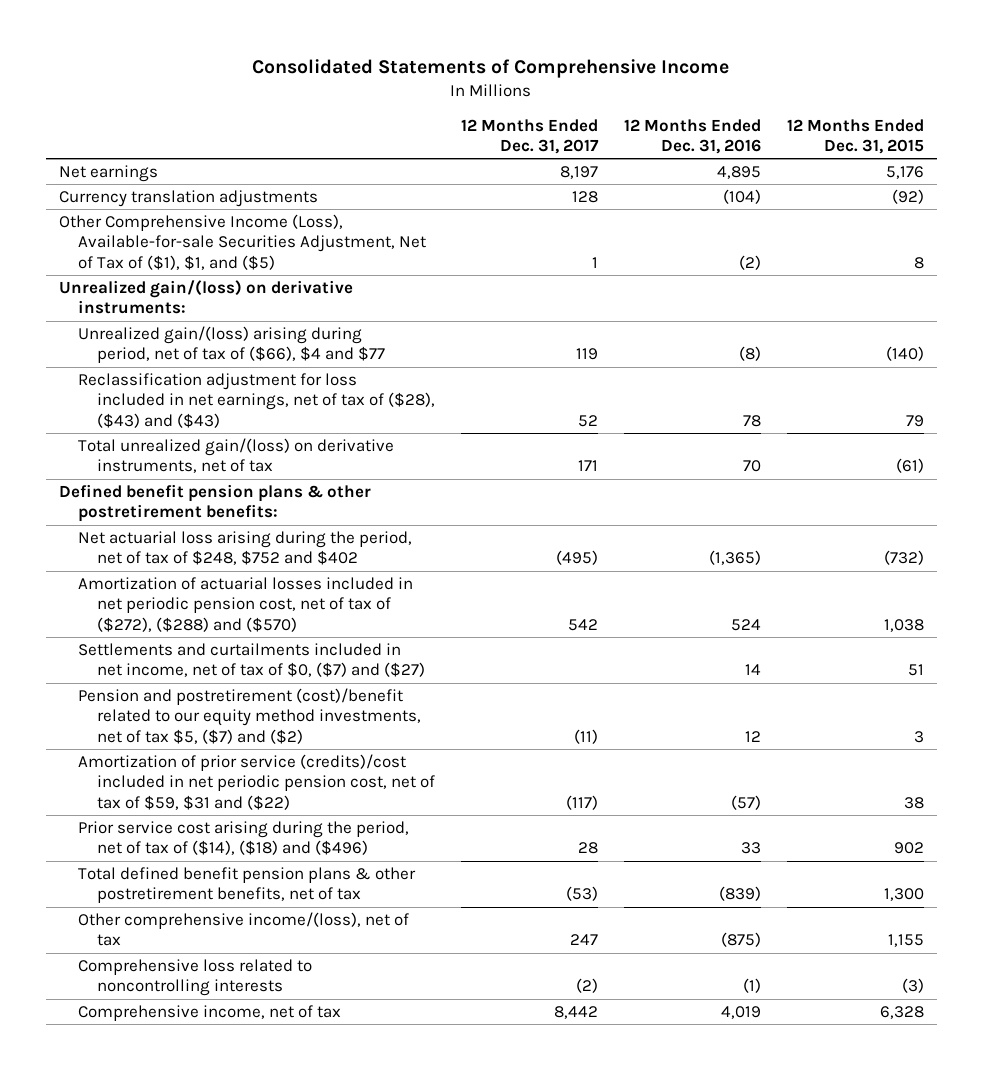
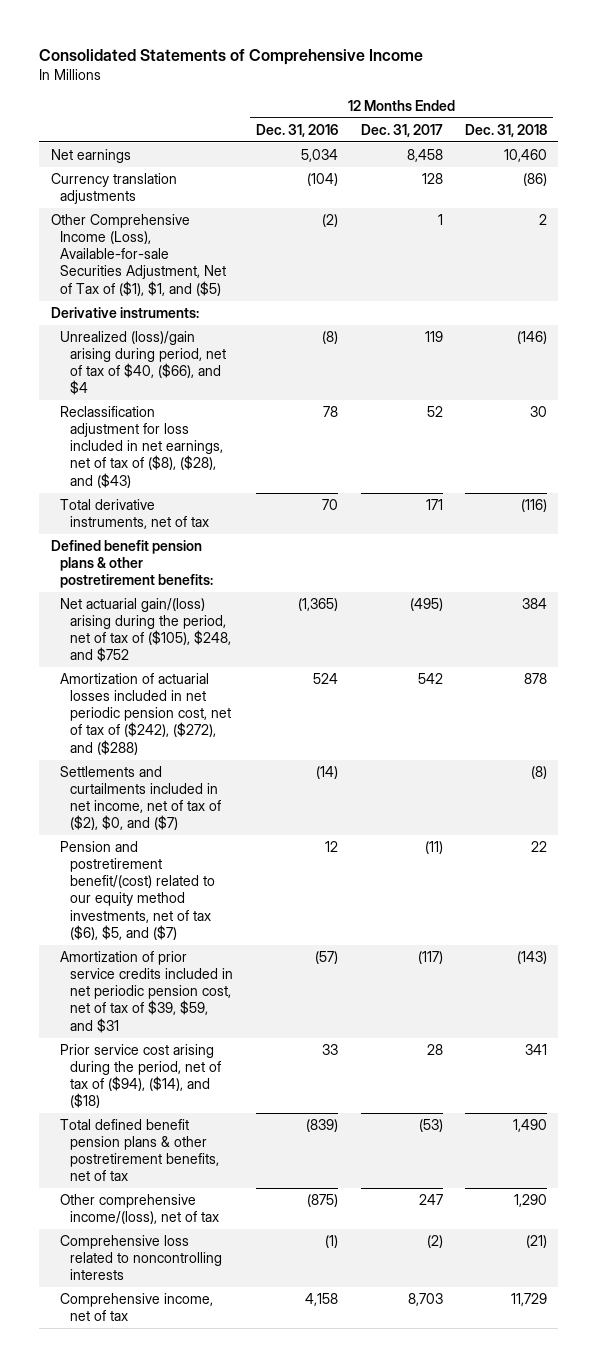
[786,118,924,155] 12 Months Ended Dec. 31, 2015 -> none
none -> [465,123,548,137] Dec. 31, 2018
[559,165,598,179] 8,197 -> [406,149,443,163] 8,458
[716,165,761,179] 4,895 -> [300,149,338,163] 5,034
[58,279,353,315] Unrealized gain/(loss) on derivative instruments: -> [50,307,199,319] Derivative instruments:
[77,325,385,364] Unrealized gain/(loss) arising during period, net of tax of ($66), $4 and $77 -> [60,331,227,396] Unrealized (loss)/gain arising during period, net of tax of $40, ($66), and $4
[77,372,435,428] Reclassification adjustment for loss included in net earnings, net of tax of ($28), ($43) and ($43) -> [60,406,224,488] Reclassification adjustment for loss included in net earnings, net of tax of ($8), ($28), and ($43)
[77,437,394,474] Total unrealized gain/(loss) on derivative instruments, net of tax -> [60,499,210,530] Total derivative instruments, net of tax
[77,530,412,566] Net actuarial loss arising during the period, net of tax of $248, $752 and $402 -> [60,598,232,663] Net actuarial gain/(loss) arising during the period, net of tax of ($105), $248, and $752
[77,576,413,632] Amortization of actuarial losses included in net periodic pension cost, net of tax of ($272), ($288) and ($570) -> [60,673,232,755] Amortization of actuarial losses included in net periodic pension cost, net of tax of ($242), ($272), and ($288)
[77,642,425,678] Settlements and curtailments included in net income, net of tax of $0, ($7) and ($27) -> [60,766,222,831] Settlements and curtailments included in net income, net of tax of ($2), $0, and ($7)
[744,664,761,676] 14 -> [315,766,338,780] (14)
[77,687,421,744] Pension and postretirement (cost)/benefit related to our equity method investments, net of tax $5, ($7) and ($2) -> [60,841,216,940] Pension and postretirement benefit/(cost) related to our equity method investments, net of tax ($6), $5, and ($7)
[77,753,435,810] Amortization of prior service (credits)/cost included in net periodic pension cost, net of tax of $59, $31 and ($22) -> [60,951,234,1033] Amortization of prior service credits included in net periodic pension cost, net of tax of $39, $59, and $31
[77,820,409,856] Prior service cost arising during the period, net of tax of ($14), ($18) and ($496) -> [60,1044,222,1109] Prior service cost arising during the period, net of tax of ($94), ($14), and ($18)
[553,1005,598,1019] 8,442 -> [407,1293,443,1307] 8,703
[720,1005,761,1019] 4,019 -> [304,1293,338,1307] 4,158

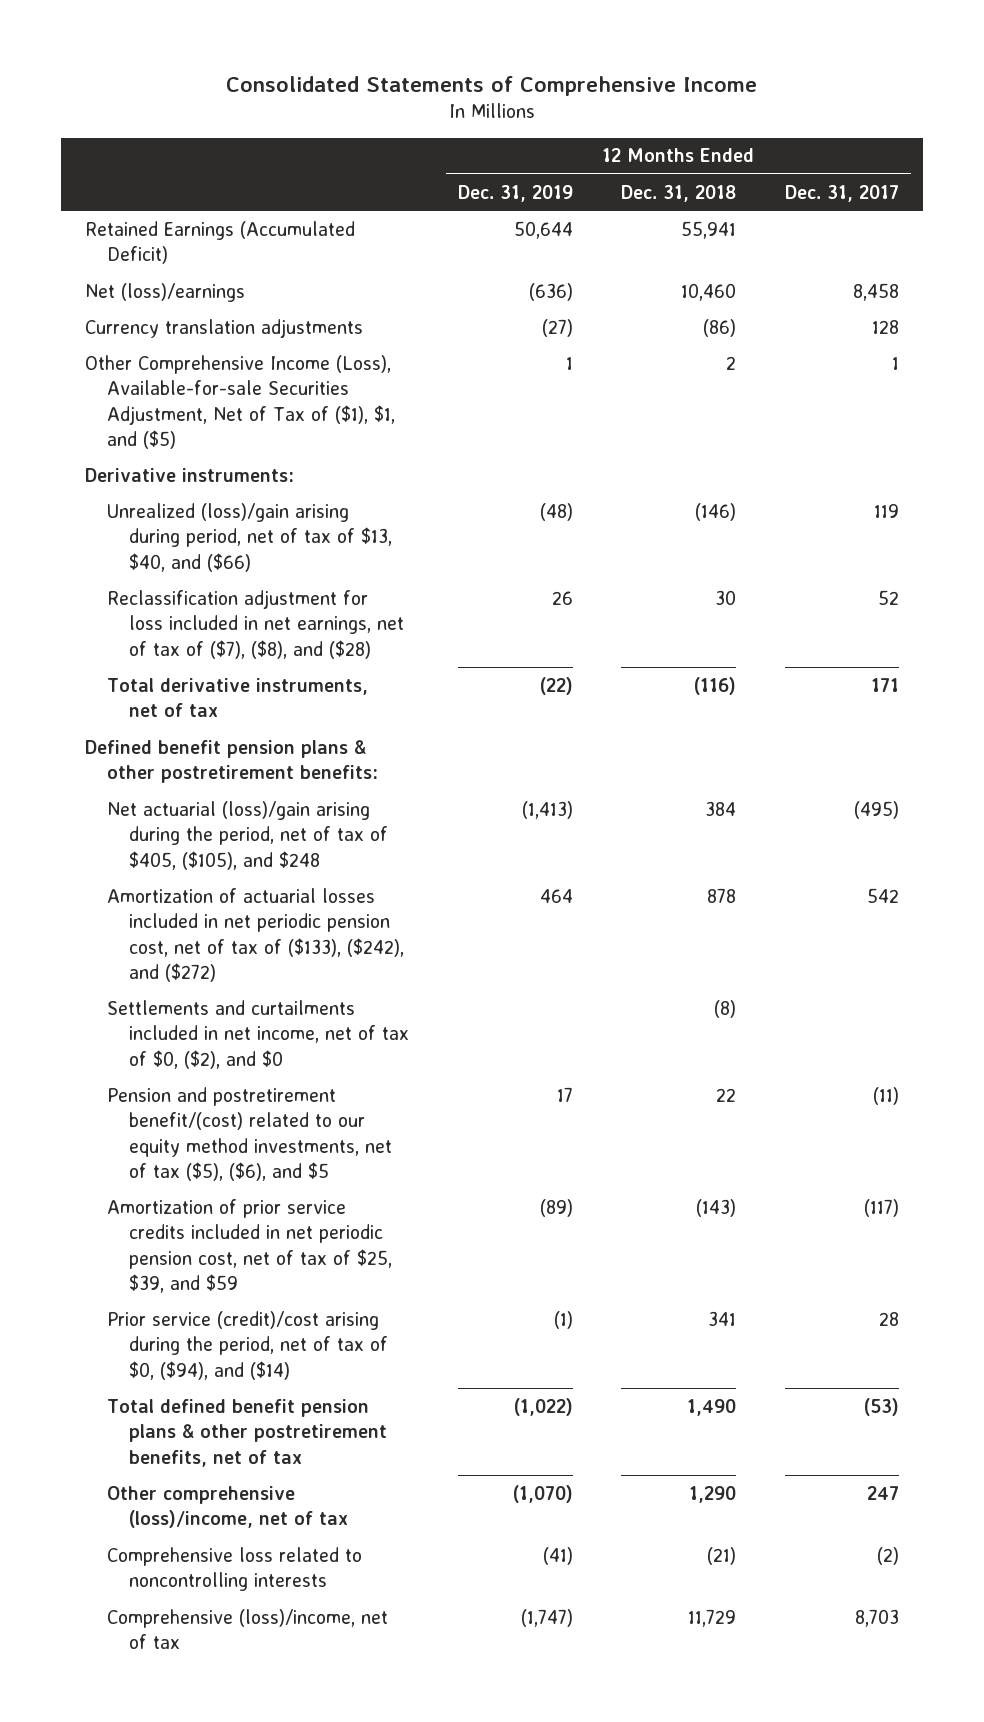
[255,123,338,137] Dec. 31, 2016 -> none
none -> [457,184,573,202] Dec. 31, 2019
none -> [85,220,356,265] Retained Earnings (Accumulated Deficit)
[50,149,131,164] Net earnings -> [85,282,246,302] Net (loss)/earnings
[60,331,227,396] Unrealized (loss)/gain arising during period, net of tax of $40, ($66), and $4 -> [107,502,393,572] Unrealized (loss)/gain arising during period, net of tax of $13, $40, and ($66)
[60,406,224,488] Reclassification adjustment for loss included in net earnings, net of tax of ($8), ($28), and ($43) -> [107,589,405,659] Reclassification adjustment for loss included in net earnings, net of tax of ($7), ($8), and ($28)
[60,598,232,663] Net actuarial gain/(loss) arising during the period, net of tax of ($105), $248, and $752 -> [107,800,389,870] Net actuarial (loss)/gain arising during the period, net of tax of $405, ($105), and $248
[60,673,232,755] Amortization of actuarial losses included in net periodic pension cost, net of tax of ($242), ($272), and ($288) -> [107,887,405,983] Amortization of actuarial losses included in net periodic pension cost, net of tax of ($133), ($242), and ($272)
[60,766,222,831] Settlements and curtailments included in net income, net of tax of ($2), $0, and ($7) -> [107,999,410,1069] Settlements and curtailments included in net income, net of tax of $0, ($2), and $0
[60,841,216,940] Pension and postretirement benefit/(cost) related to our equity method investments, net of tax ($6), $5, and ($7) -> [107,1086,393,1182] Pension and postretirement benefit/(cost) related to our equity method investments, net of tax ($5), ($6), and $5
[60,951,234,1033] Amortization of prior service credits included in net periodic pension cost, net of tax of $39, $59, and $31 -> [107,1198,393,1294] Amortization of prior service credits included in net periodic pension cost, net of tax of $25, $39, and $59
[60,1044,222,1109] Prior service cost arising during the period, net of tax of ($94), ($14), and ($18) -> [107,1310,389,1380] Prior service (credit)/cost arising during the period, net of tax of $0, ($94), and ($14)
[60,1194,220,1225] Other comprehensive income/(loss), net of tax -> [107,1485,349,1529] Other comprehensive (loss)/income, net of tax
[60,1293,214,1322] Comprehensive income, net of tax -> [107,1608,389,1650] Comprehensive (loss)/income, net of tax

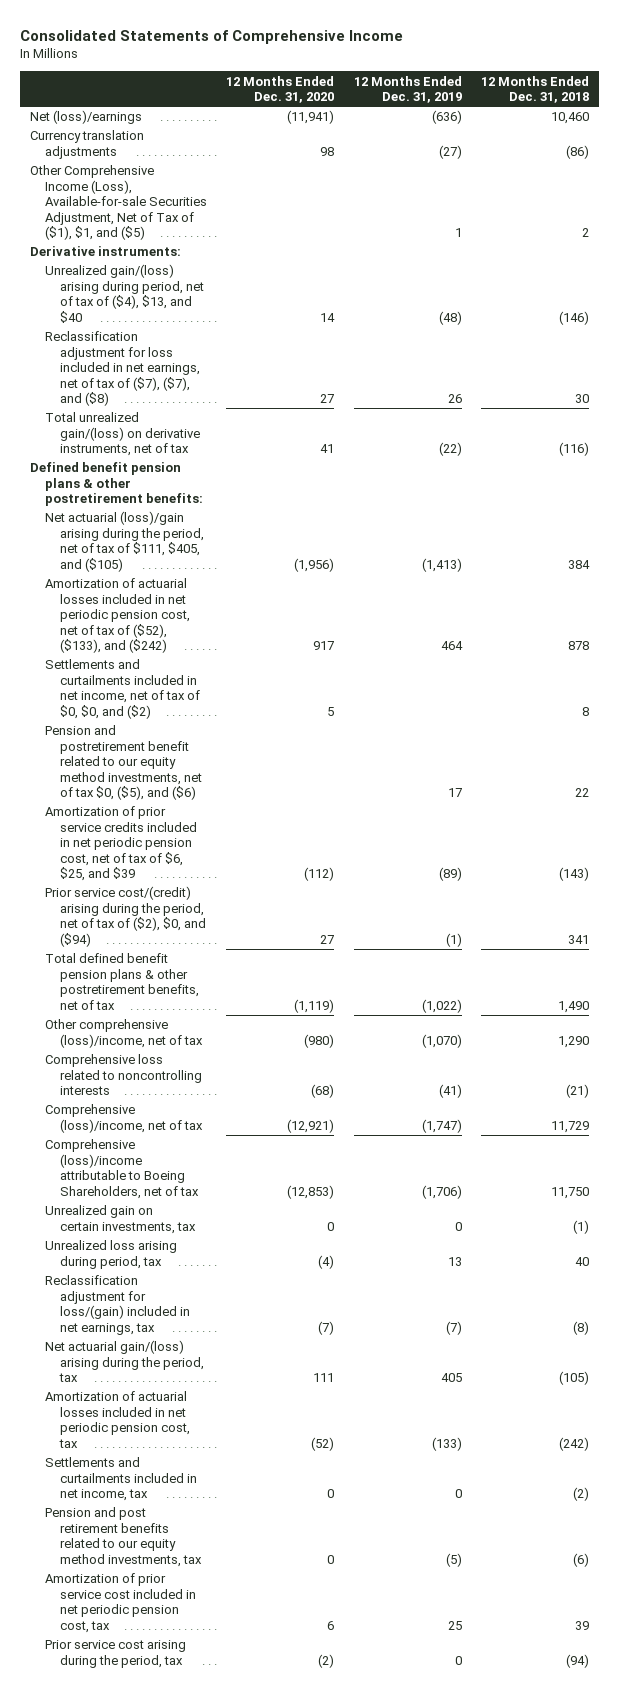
[784,184,899,202] Dec. 31, 2017 -> none
none -> [226,75,335,104] 12 Months Ended Dec. 31, 2020
[85,220,356,265] Retained Earnings (Accumulated Deficit) -> none
[107,502,393,572] Unrealized (loss)/gain arising during period, net of tax of $13, $40, and ($66) -> [44,264,204,323] Unrealized gain/(loss) arising during period, net of tax of ($4), $13, and $40
[107,589,405,659] Reclassification adjustment for loss included in net earnings, net of tax of ($7), ($8), and ($28) -> [44,331,200,407] Reclassification adjustment for loss included in net earnings, net of tax of ($7), ($7), and ($8)
[107,677,369,718] Total derivative instruments, net of tax -> [44,412,200,457] Total unrealized gain/(loss) on derivative instruments, net of tax
[107,800,389,870] Net actuarial (loss)/gain arising during the period, net of tax of $405, ($105), and $248 -> [44,511,204,572] Net actuarial (loss)/gain arising during the period, net of tax of $111, $405, and ($105)
[107,887,405,983] Amortization of actuarial losses included in net periodic pension cost, net of tax of ($133), ($242), and ($272) -> [44,578,190,654] Amortization of actuarial losses included in net periodic pension cost, net of tax of ($52), ($133), and ($242)
[107,999,410,1069] Settlements and curtailments included in net income, net of tax of $0, ($2), and $0 -> [44,659,200,719] Settlements and curtailments included in net income, net of tax of $0, $0, and ($2)
[714,999,737,1018] (8) -> [582,706,590,716] 8
[107,1086,393,1182] Pension and postretirement benefit/(cost) related to our equity method investments, net of tax ($5), ($6), and $5 -> [44,725,202,801] Pension and postretirement benefit related to our equity method investments, net of tax $0, ($5), and ($6)
[107,1198,393,1294] Amortization of prior service credits included in net periodic pension cost, net of tax of $25, $39, and $59 -> [44,806,197,882] Amortization of prior service credits included in net periodic pension cost, net of tax of $6, $25, and $39
[107,1310,389,1380] Prior service (credit)/cost arising during the period, net of tax of $0, ($94), and ($14) -> [44,886,206,947] Prior service cost/(credit) arising during the period, net of tax of ($2), $0, and ($94)
none -> [44,1139,199,1199] Comprehensive (loss)/income attributable to Boeing Shareholders, net of tax
none -> [44,1205,196,1234] Unrealized gain on certain investments, tax
none -> [44,1240,177,1269] Unrealized loss arising during period, tax
none -> [44,1275,190,1335] Reclassification adjustment for loss/(gain) included in net earnings, tax
none -> [44,1340,204,1383] Net actuarial gain/(loss) arising during the period, tax
none -> [44,1391,190,1448] Amortization of actuarial losses included in net periodic pension cost, tax
none -> [44,1457,197,1502] Settlements and curtailments included in net income, tax
none -> [44,1507,202,1567] Pension and post retirement benefits related to our equity method investments, tax
none -> [44,1573,196,1633] Amortization of prior service cost included in net periodic pension cost, tax
none -> [44,1640,186,1668] Prior service cost arising during the period, tax

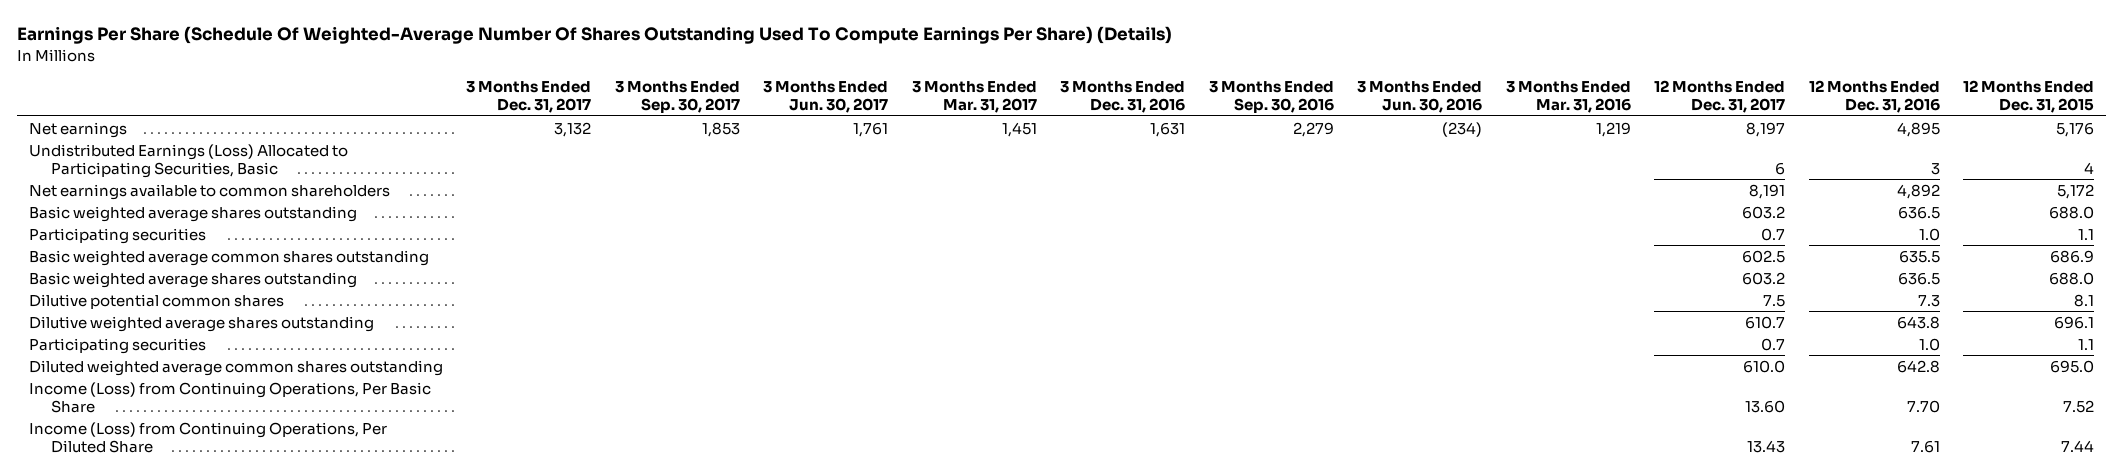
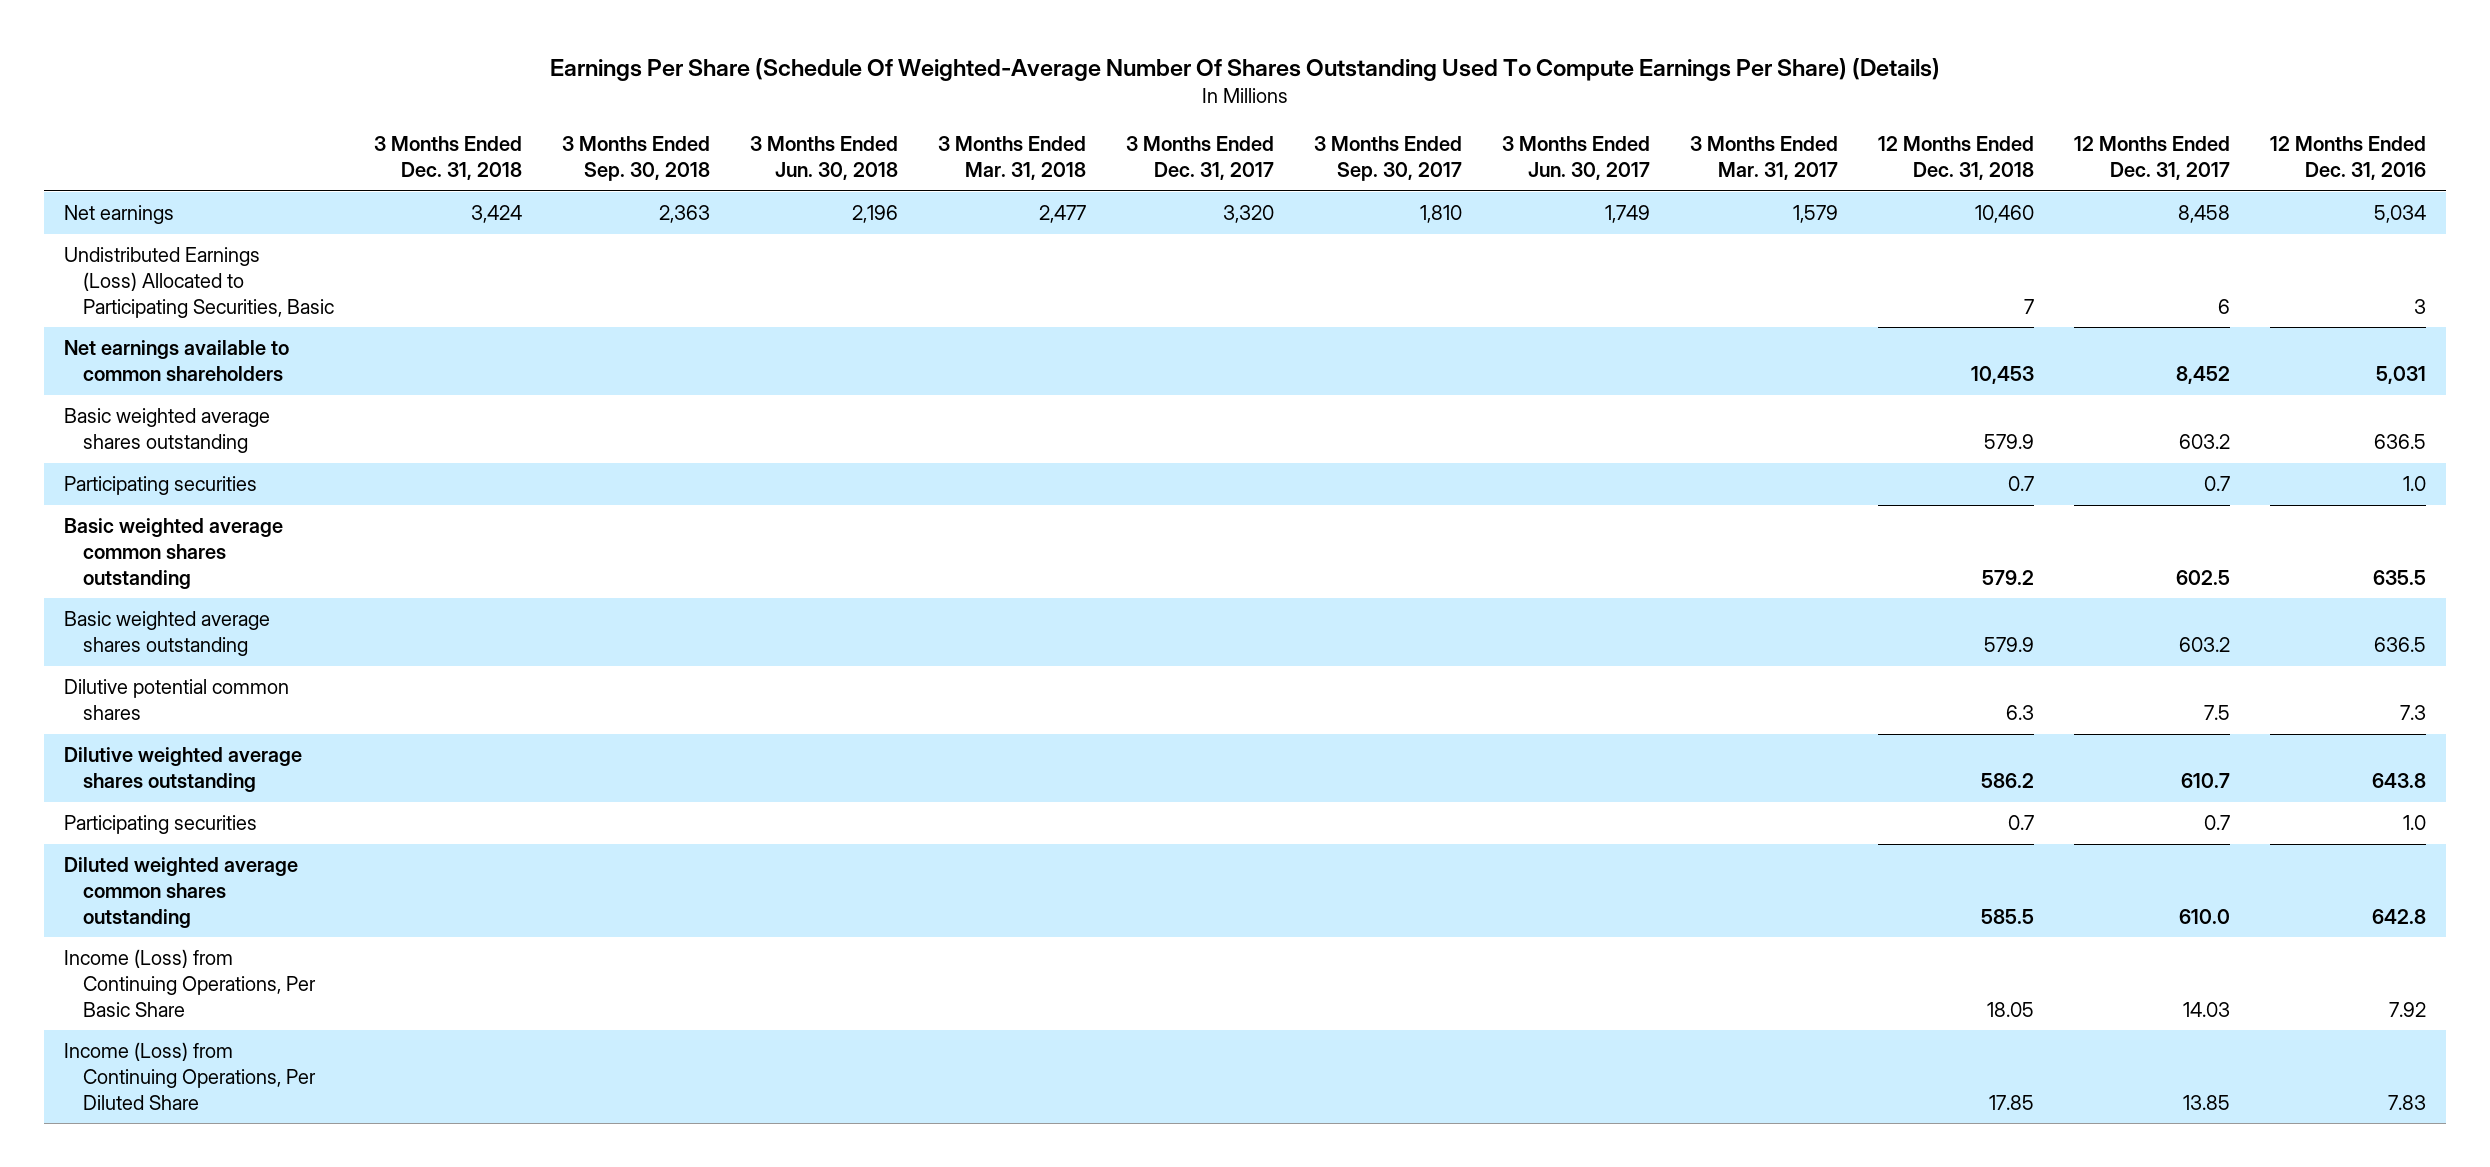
[1060,81,1186,114] 3 Months Ended Dec. 31, 2016 -> none
[1208,81,1334,114] 3 Months Ended Sep. 30, 2016 -> none
[1357,81,1483,114] 3 Months Ended Jun. 30, 2016 -> none
[1505,81,1631,114] 3 Months Ended Mar. 31, 2016 -> none
[1963,80,2095,114] 12 Months Ended Dec. 31, 2015 -> none
none -> [374,136,523,181] 3 Months Ended Dec. 31, 2018
none -> [562,136,711,182] 3 Months Ended Sep. 30, 2018
none -> [750,136,899,181] 3 Months Ended Jun. 30, 2018
none -> [938,136,1087,181] 3 Months Ended Mar. 31, 2018
none -> [1877,136,2034,181] 12 Months Ended Dec. 31, 2018
[554,121,592,137] 3,132 -> [1223,205,1275,224] 3,320
[701,121,740,137] 1,853 -> [1420,205,1463,224] 1,810
[853,121,889,137] 1,761 -> [1604,205,1650,224] 1,749
[1001,121,1037,137] 1,451 -> [1792,205,1838,224] 1,579
[1746,121,1786,137] 8,197 -> [2177,205,2230,224] 8,458
[1896,121,1940,137] 4,895 -> [2373,205,2426,224] 5,034
[1749,183,1786,199] 8,191 -> [2175,366,2230,385] 8,452
[1896,183,1940,199] 4,892 -> [2375,366,2426,385] 5,031
[1745,399,1786,413] 13.60 -> [2182,1001,2230,1017] 14.03
[1906,399,1940,413] 7.70 -> [2388,1001,2426,1017] 7.92
[1747,439,1786,453] 13.43 -> [2182,1094,2230,1110] 13.85
[1910,439,1940,453] 7.61 -> [2387,1094,2426,1110] 7.83

